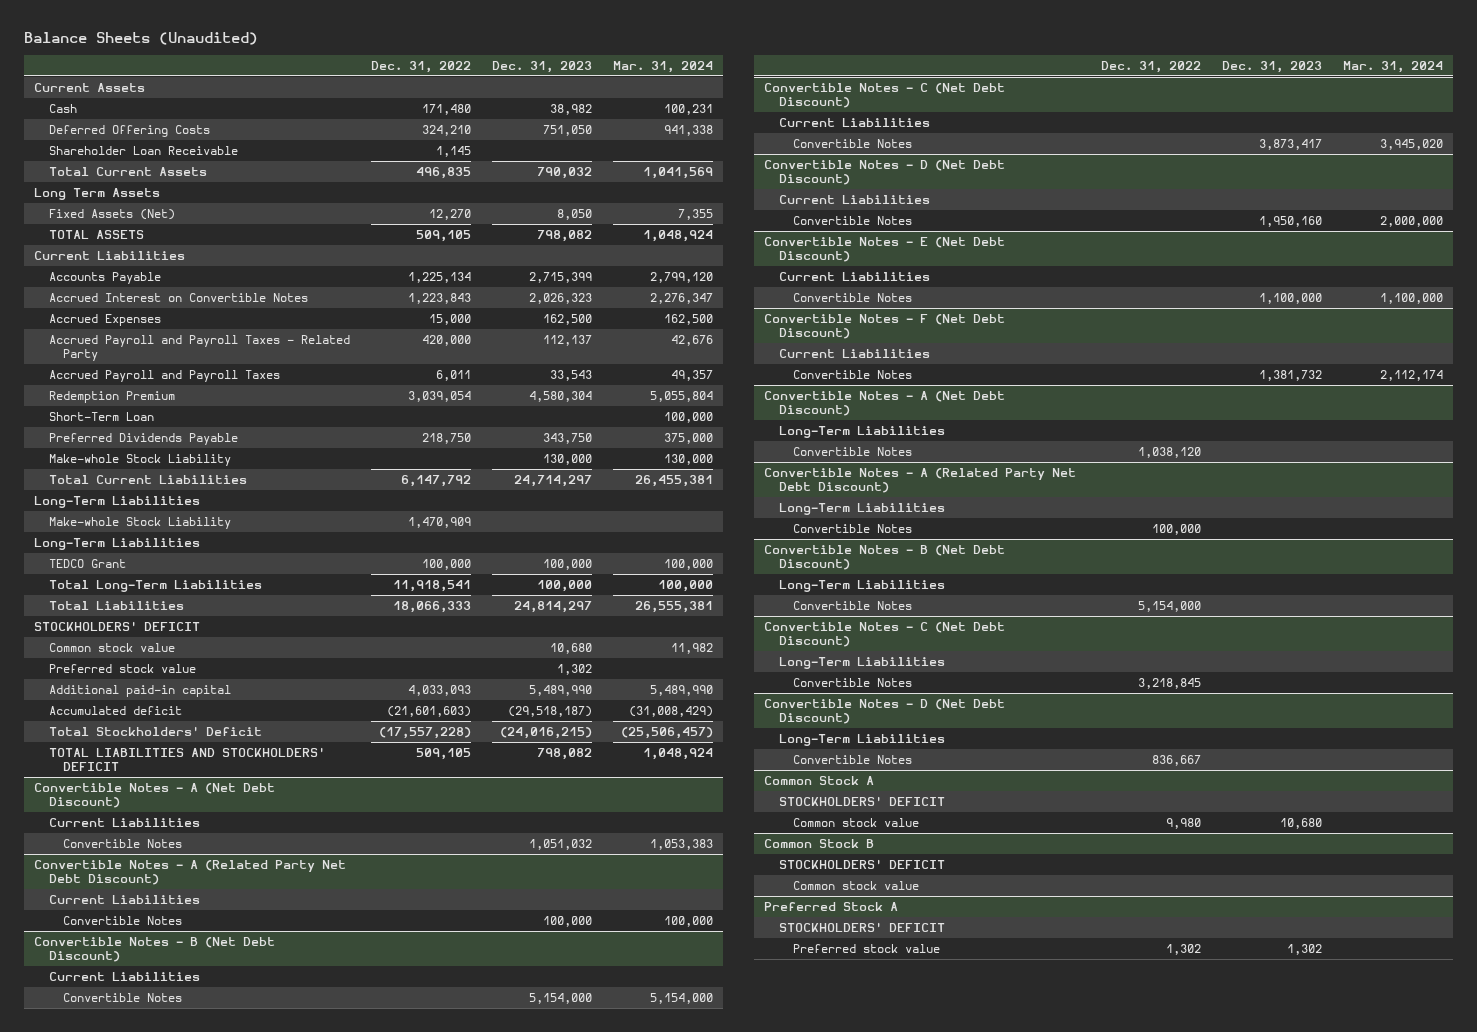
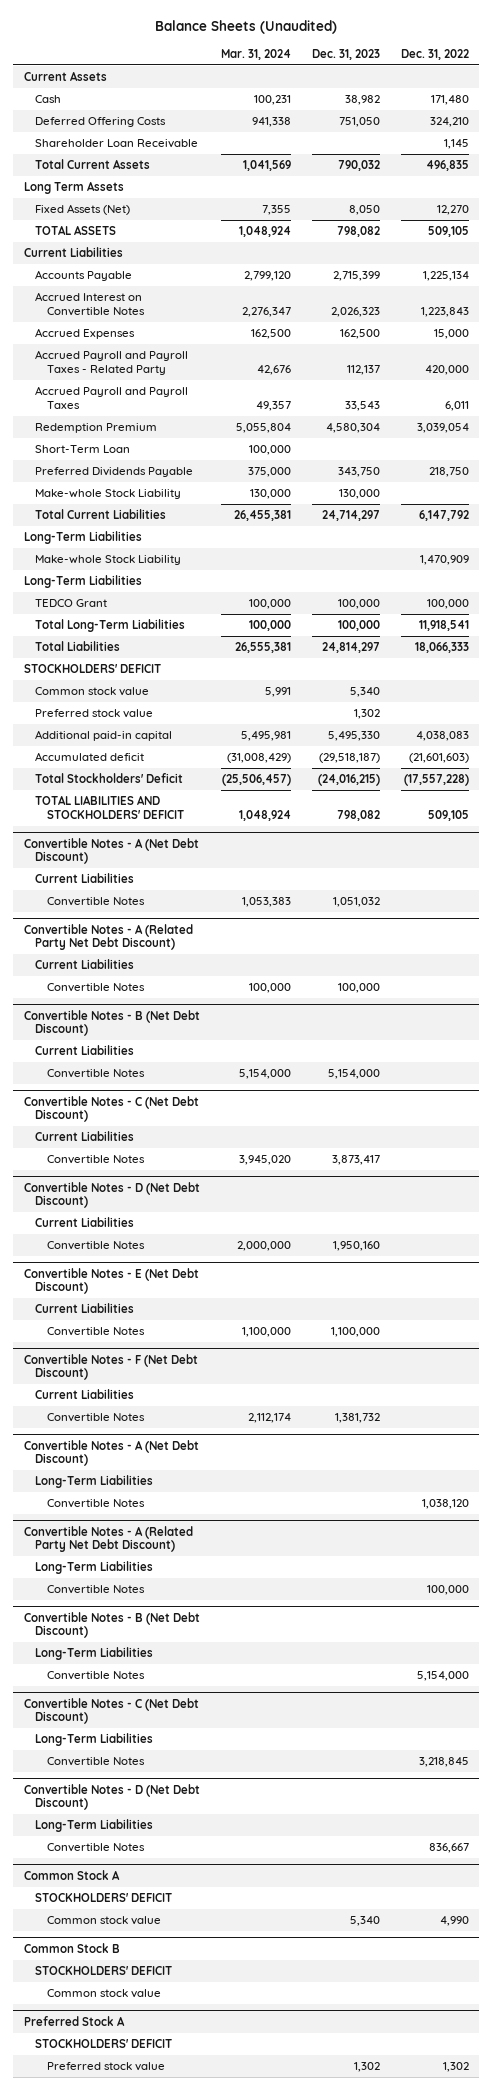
[549,643,592,655] 10,680 -> [349,687,380,698] 5,340
[670,643,713,655] 11,982 -> [264,687,291,698] 5,991
[407,685,471,697] 4,033,093 -> [415,731,469,742] 4,038,083
[528,685,592,697] 5,489,990 -> [327,731,380,742] 5,495,330
[649,685,713,697] 5,489,990 -> [240,731,291,742] 5,495,981
[1165,818,1201,830] 9,980 -> [439,1916,469,1927] 4,990
[1279,818,1322,830] 10,680 -> [349,1916,380,1927] 5,340

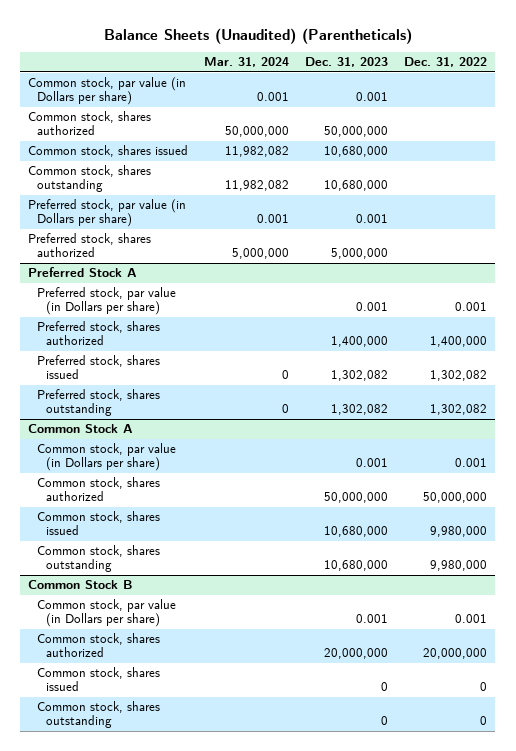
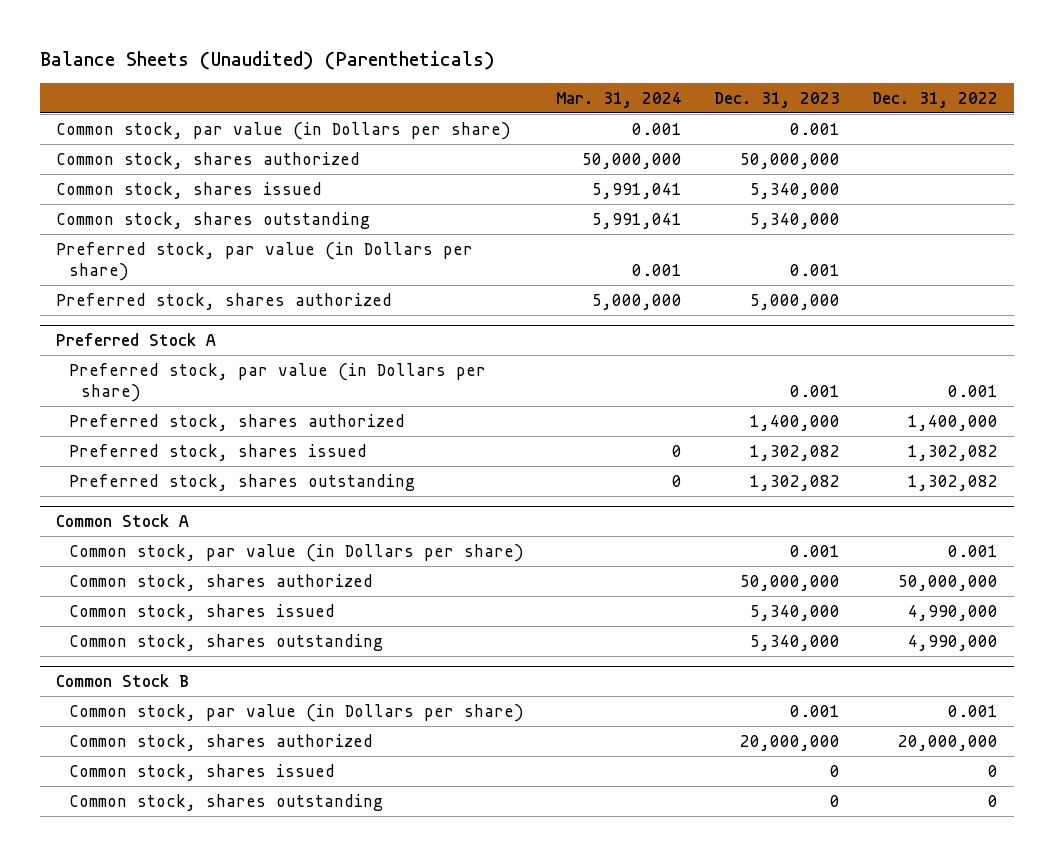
[225,146,290,158] 11,982,082 -> [591,182,682,199] 5,991,041
[324,146,389,158] 10,680,000 -> [749,182,840,199] 5,340,000
[225,180,290,192] 11,982,082 -> [591,212,682,229] 5,991,041
[324,180,389,192] 10,680,000 -> [749,212,840,229] 5,340,000
[324,526,389,538] 10,680,000 -> [749,604,840,621] 5,340,000
[430,526,488,538] 9,980,000 -> [908,604,999,621] 4,990,000
[324,560,389,572] 10,680,000 -> [749,634,840,651] 5,340,000
[430,560,488,572] 9,980,000 -> [908,634,999,651] 4,990,000

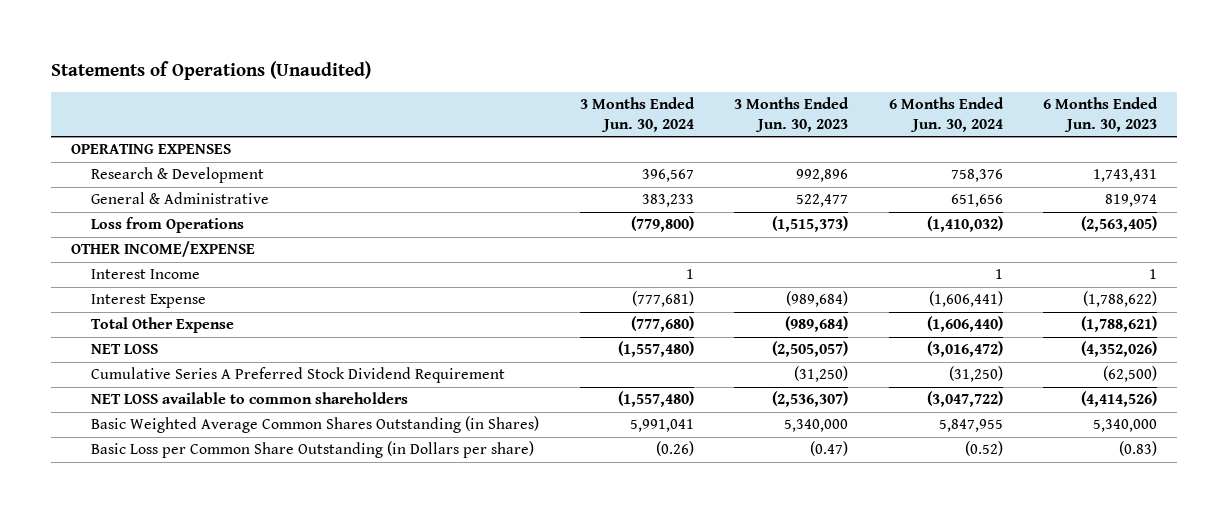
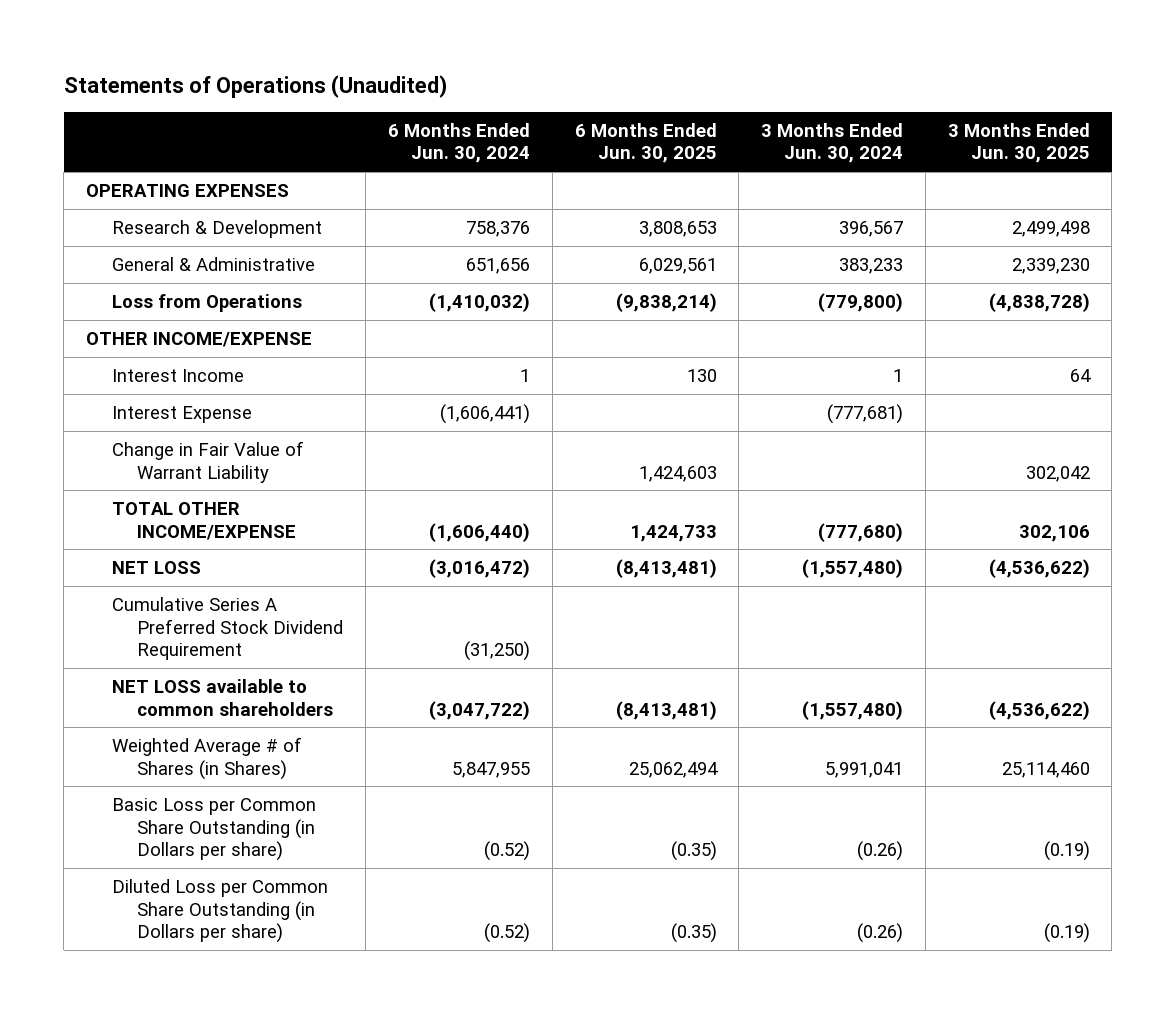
[734,97,850,132] 3 Months Ended Jun. 30, 2023 -> none
[1043,97,1159,132] 6 Months Ended Jun. 30, 2023 -> none
none -> [574,123,717,164] 6 Months Ended Jun. 30, 2025
none -> [947,123,1090,164] 3 Months Ended Jun. 30, 2025
none -> [111,441,304,483] Change in Fair Value of Warrant Liability
[91,317,235,334] Total Other Expense -> [111,502,297,540] TOTAL OTHER INCOME/EXPENSE
[91,416,540,434] Basic Weighted Average Common Shares Outstanding (in Shares) -> [111,737,302,780] Weighted Average # of Shares (in Shares)
none -> [111,879,328,943] Diluted Loss per Common Share Outstanding (in Dollars per share)

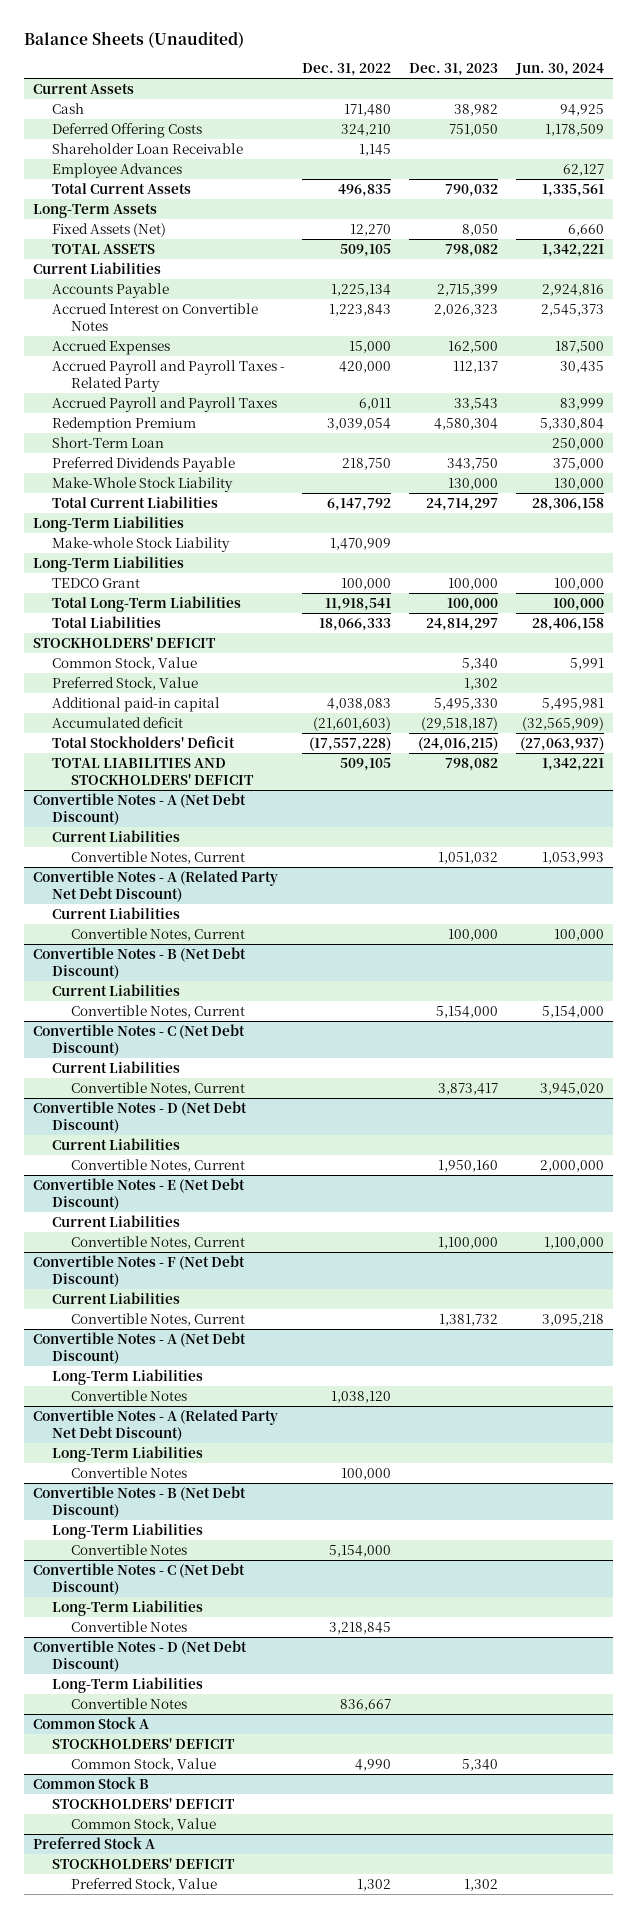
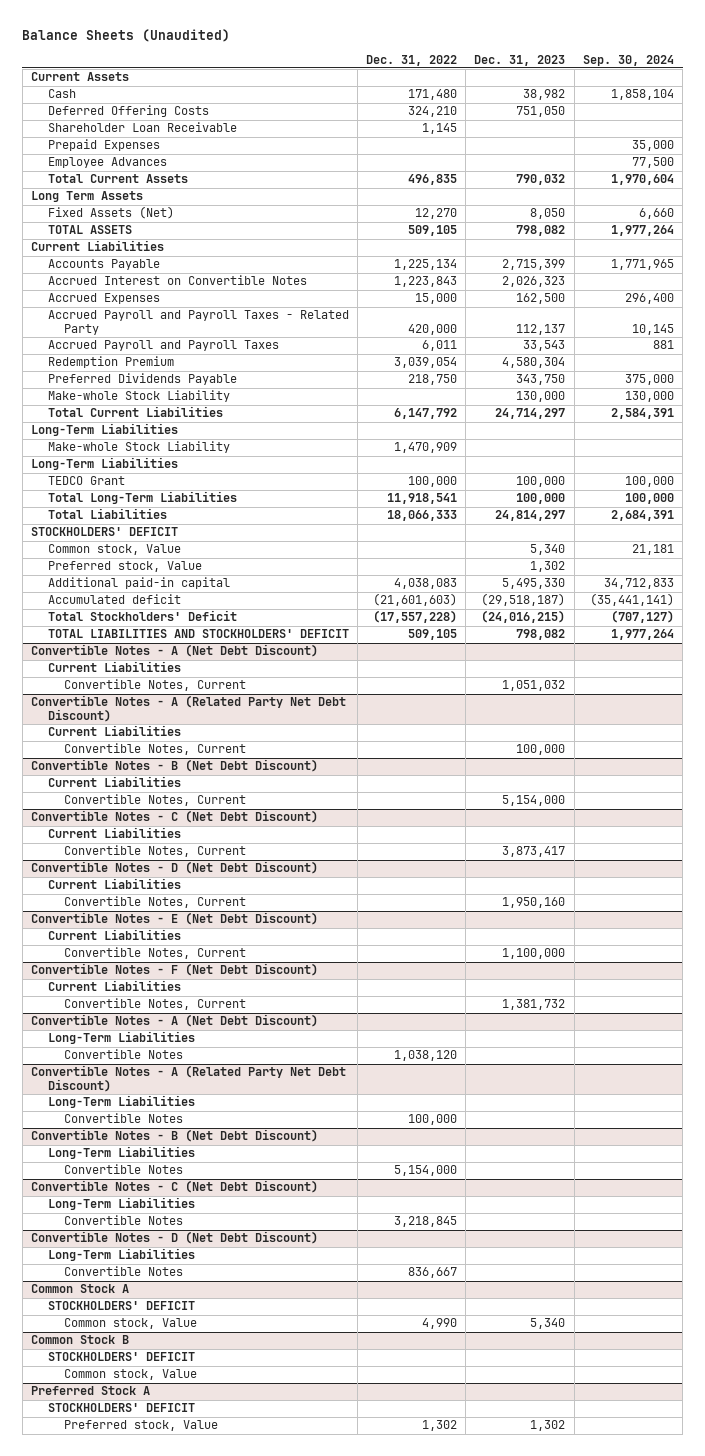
[514,63,604,77] Jun. 30, 2024 -> none
none -> [582,54,674,66] Sep. 30, 2024
none -> [47,139,160,152] Prepaid Expenses
[32,202,157,218] Long-Term Assets -> [30,191,143,203] Long Term Assets
[51,436,164,448] Short-Term Loan -> none
[51,476,233,492] Make-Whole Stock Liability -> [47,390,230,403] Make-whole Stock Liability
[51,656,197,670] Common Stock, Value -> [47,544,181,556] Common stock, Value
[51,676,198,690] Preferred Stock, Value -> [47,561,202,573] Preferred stock, Value
[70,1757,216,1771] Common Stock, Value -> [64,1318,198,1330] Common stock, Value
[70,1817,216,1831] Common Stock, Value -> [64,1369,198,1381] Common stock, Value
[70,1877,217,1891] Preferred Stock, Value -> [64,1420,219,1432] Preferred stock, Value

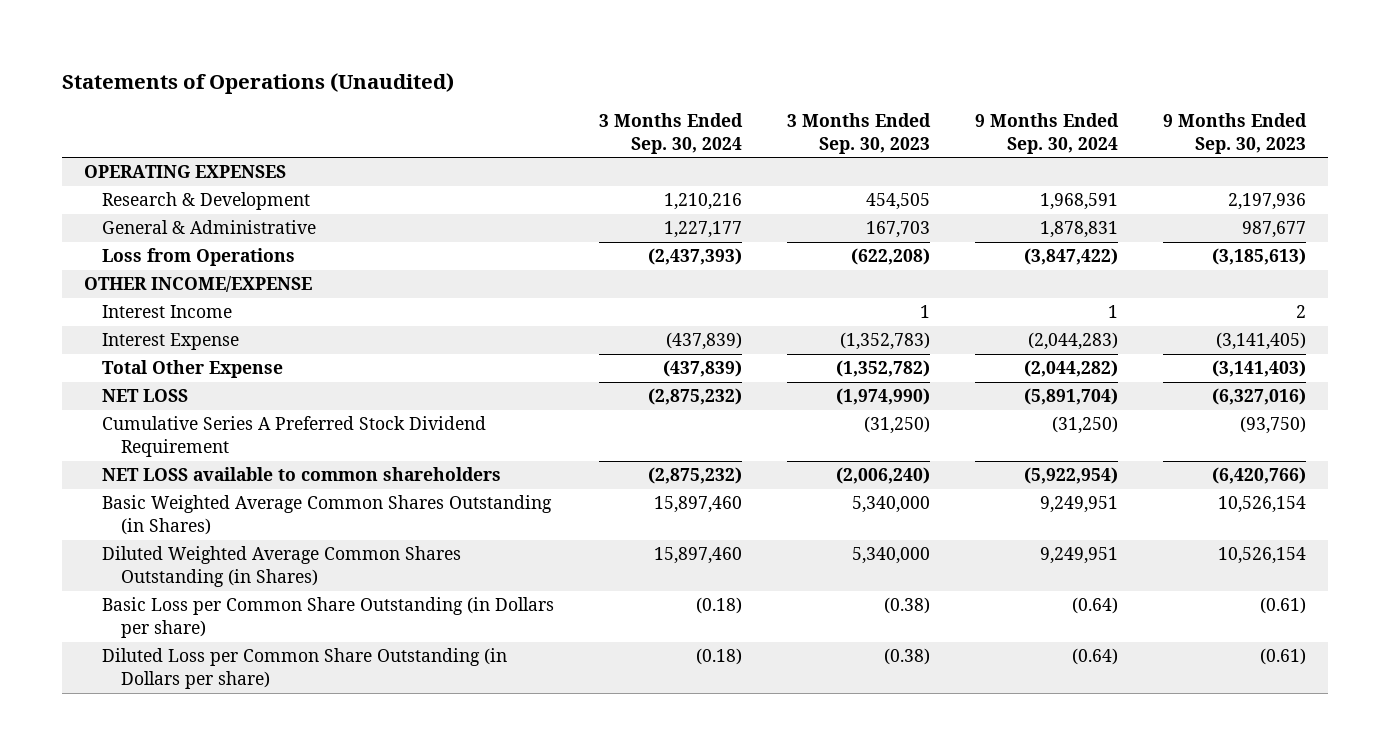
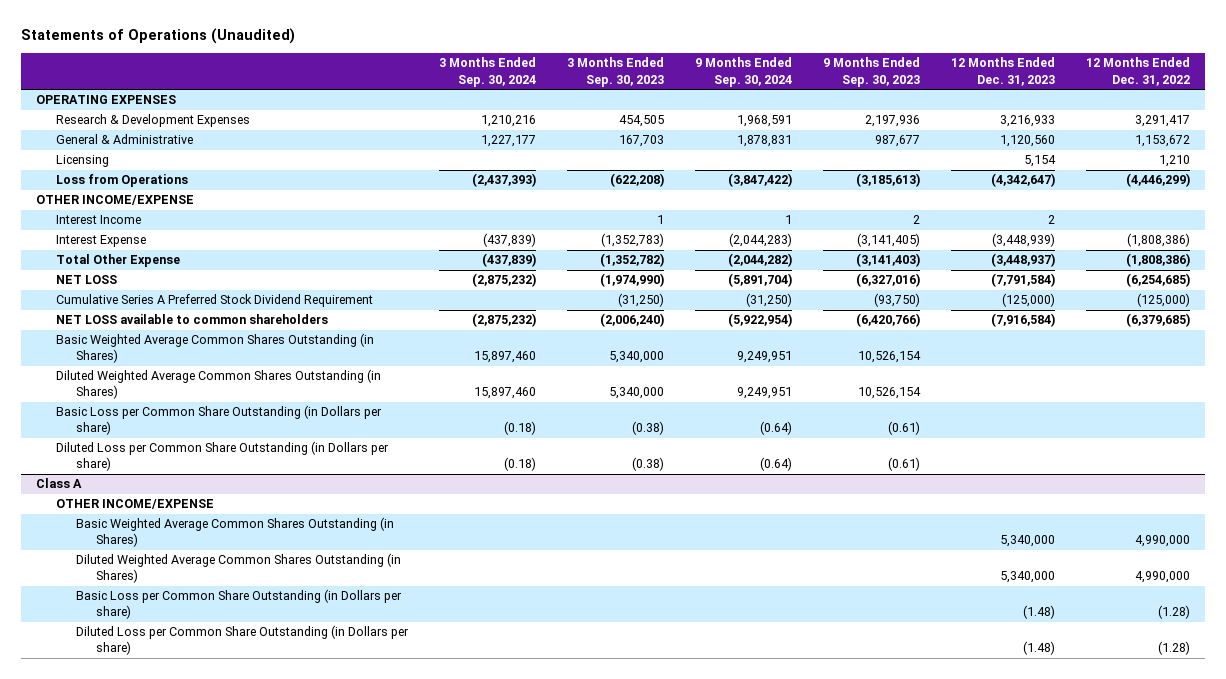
none -> [951,57,1056,86] 12 Months Ended Dec. 31, 2023
none -> [1086,57,1191,86] 12 Months Ended Dec. 31, 2022
[102,192,311,211] Research & Development -> [56,114,251,128] Research & Development Expenses
none -> [56,155,110,168] Licensing
none -> [36,478,83,489] Class A
none -> [56,499,215,510] OTHER INCOME/EXPENSE
none -> [76,517,395,548] Basic Weighted Average Common Shares Outstanding (in Shares)
none -> [76,553,402,584] Diluted Weighted Average Common Shares Outstanding (in Shares)
none -> [76,589,403,620] Basic Loss per Common Share Outstanding (in Dollars per share)
none -> [76,625,410,656] Diluted Loss per Common Share Outstanding (in Dollars per share)

